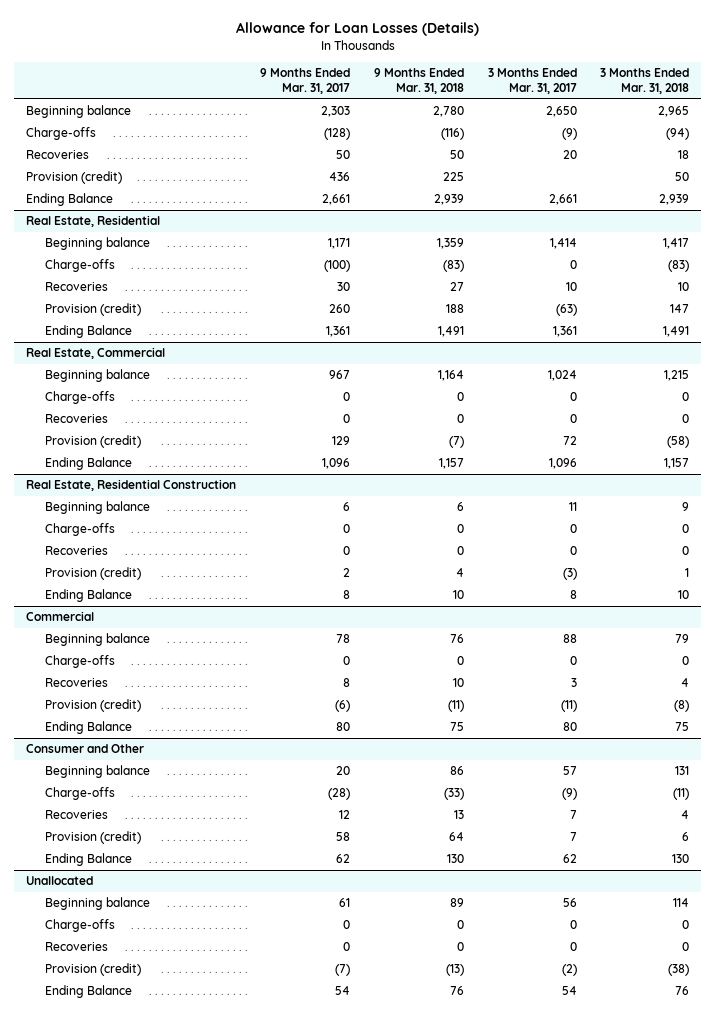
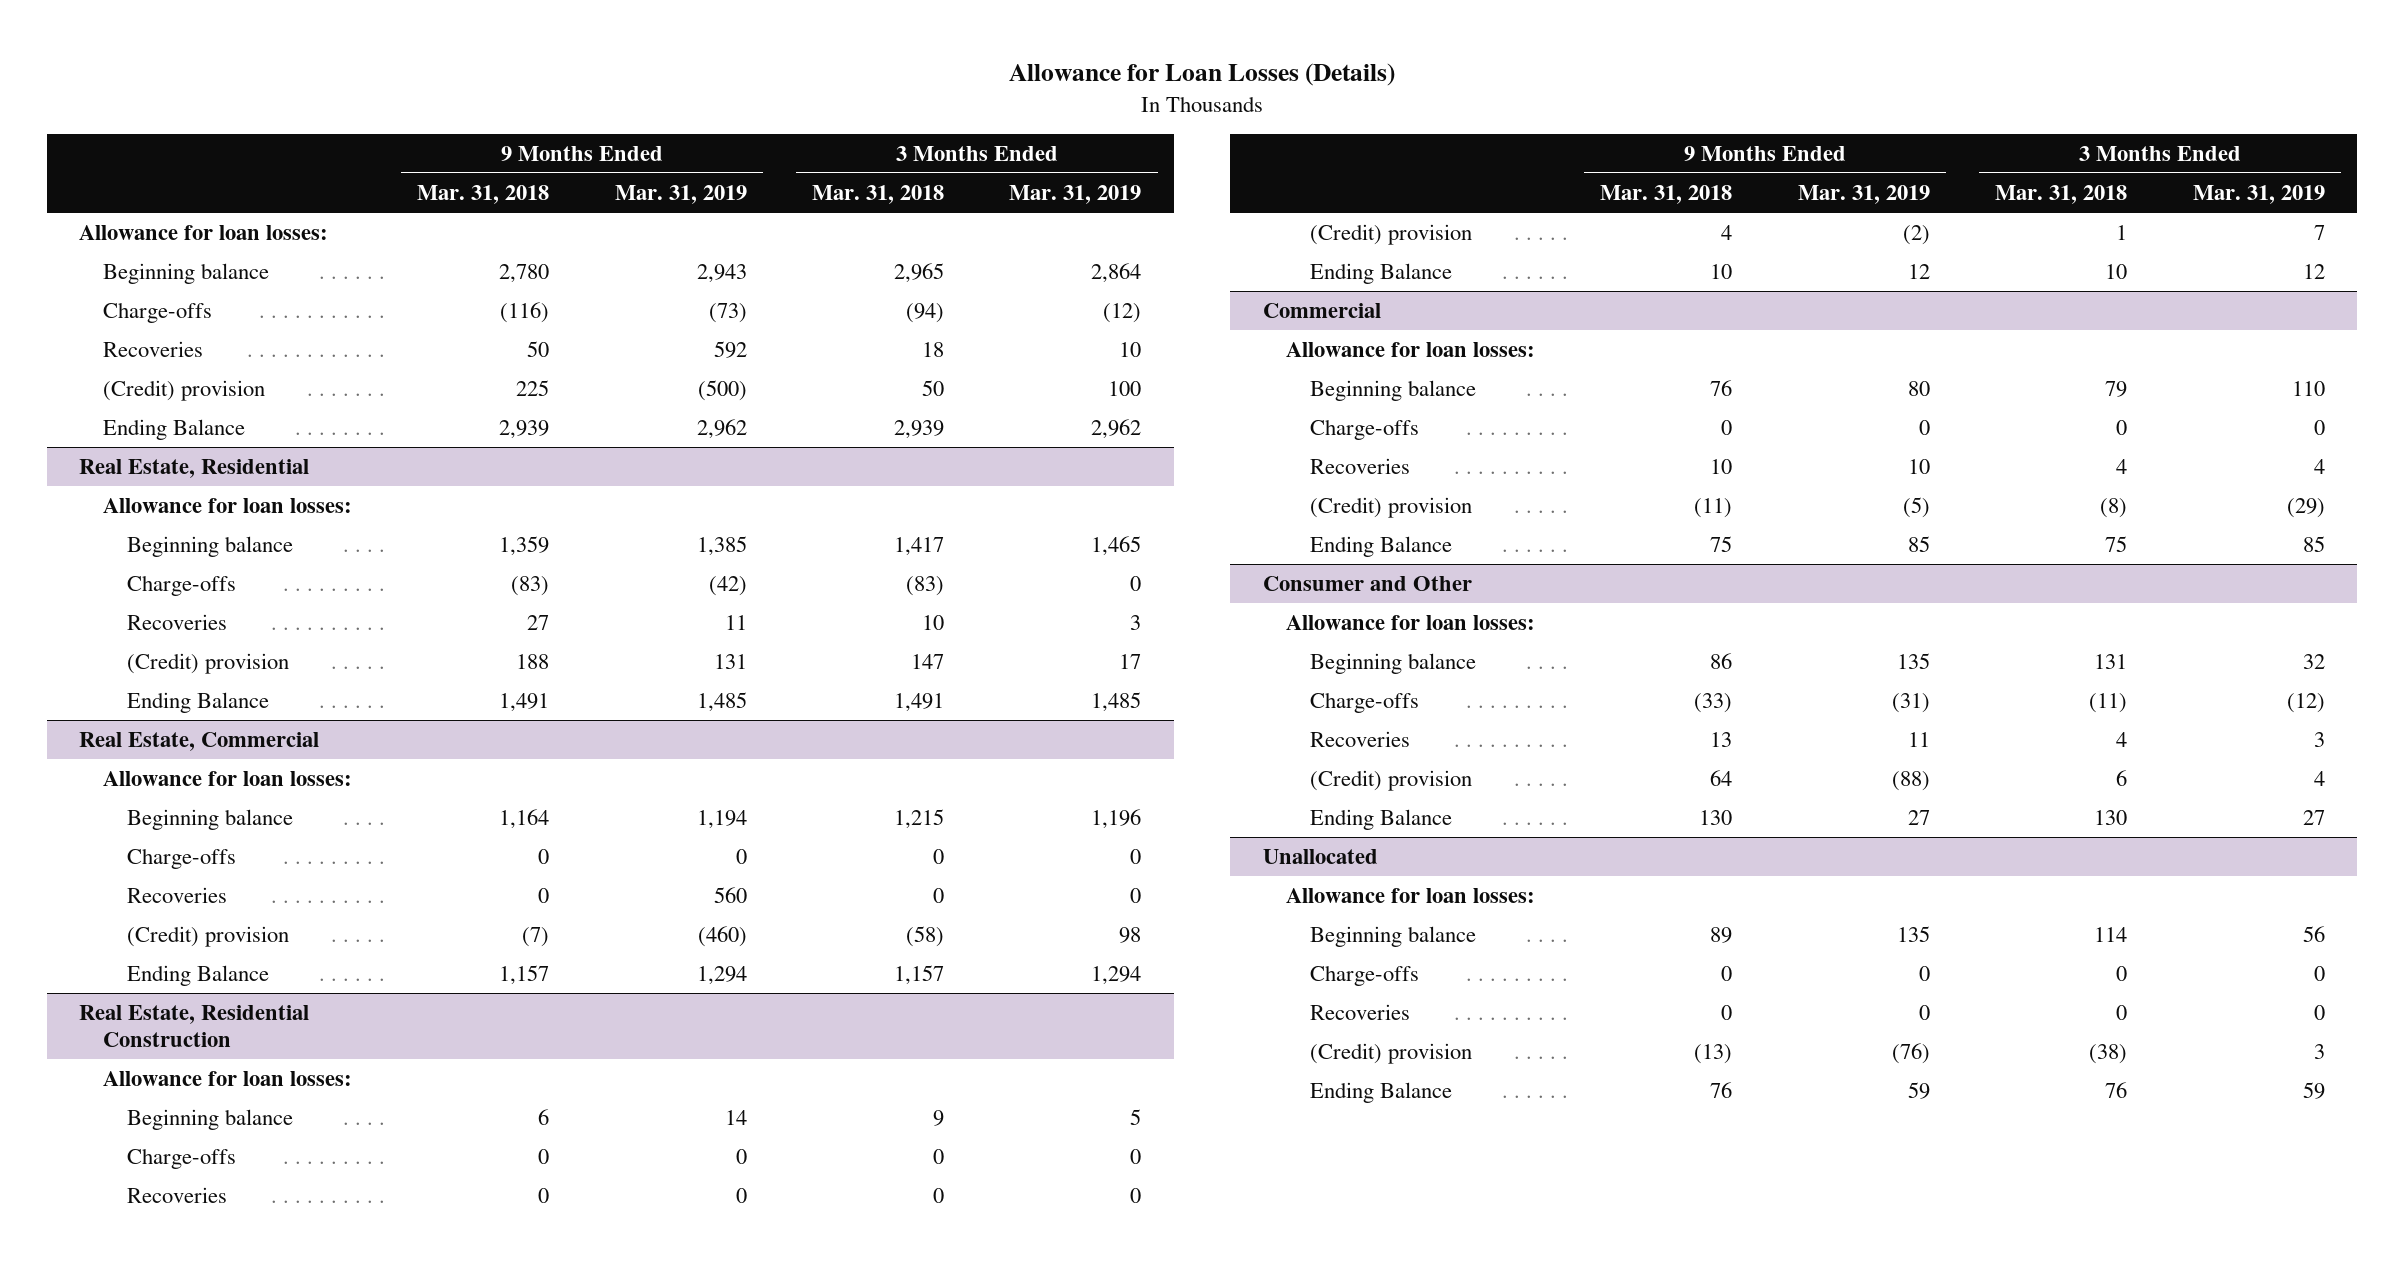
[259,68,350,94] 9 Months Ended Mar. 31, 2017 -> none
[487,68,577,94] 3 Months Ended Mar. 31, 2017 -> none
none -> [614,184,747,204] Mar. 31, 2019
none -> [1009,184,1142,204] Mar. 31, 2019
none -> [79,224,329,240] Allowance for loan losses:
[26,171,123,185] Provision (credit) -> [103,379,266,401] (Credit) provision
none -> [103,497,353,513] Allowance for loan losses:
[44,303,141,317] Provision (credit) -> [126,652,289,674] (Credit) provision
none -> [103,770,353,786] Allowance for loan losses:
[44,435,141,449] Provision (credit) -> [126,925,289,947] (Credit) provision
none -> [103,1070,353,1086] Allowance for loan losses:
[44,567,141,581] Provision (credit) -> [1309,223,1472,245] (Credit) provision
none -> [1286,341,1536,357] Allowance for loan losses:
[44,699,141,713] Provision (credit) -> [1309,496,1472,518] (Credit) provision
none -> [1286,614,1536,630] Allowance for loan losses:
[44,831,141,845] Provision (credit) -> [1309,769,1472,791] (Credit) provision
none -> [1286,887,1536,903] Allowance for loan losses:
[44,963,141,977] Provision (credit) -> [1309,1042,1472,1064] (Credit) provision

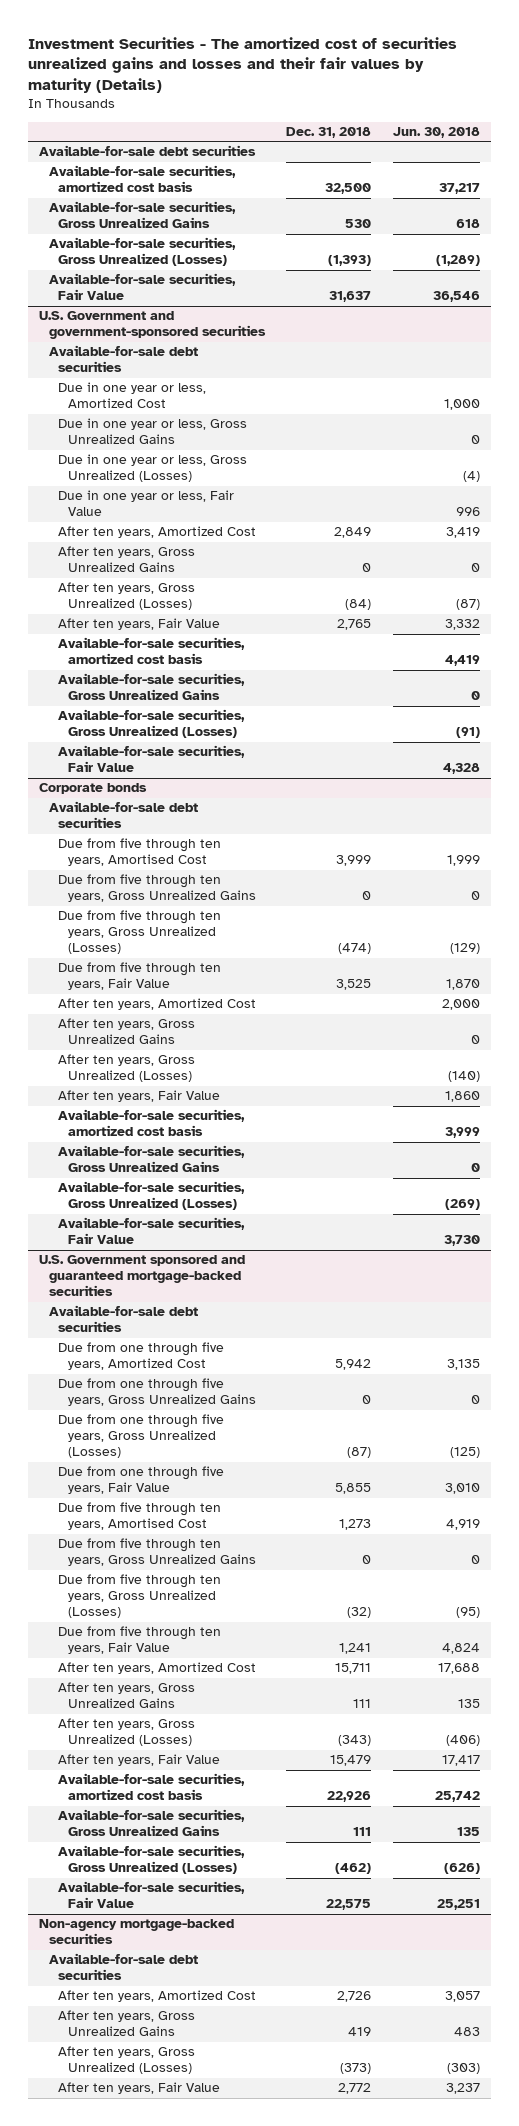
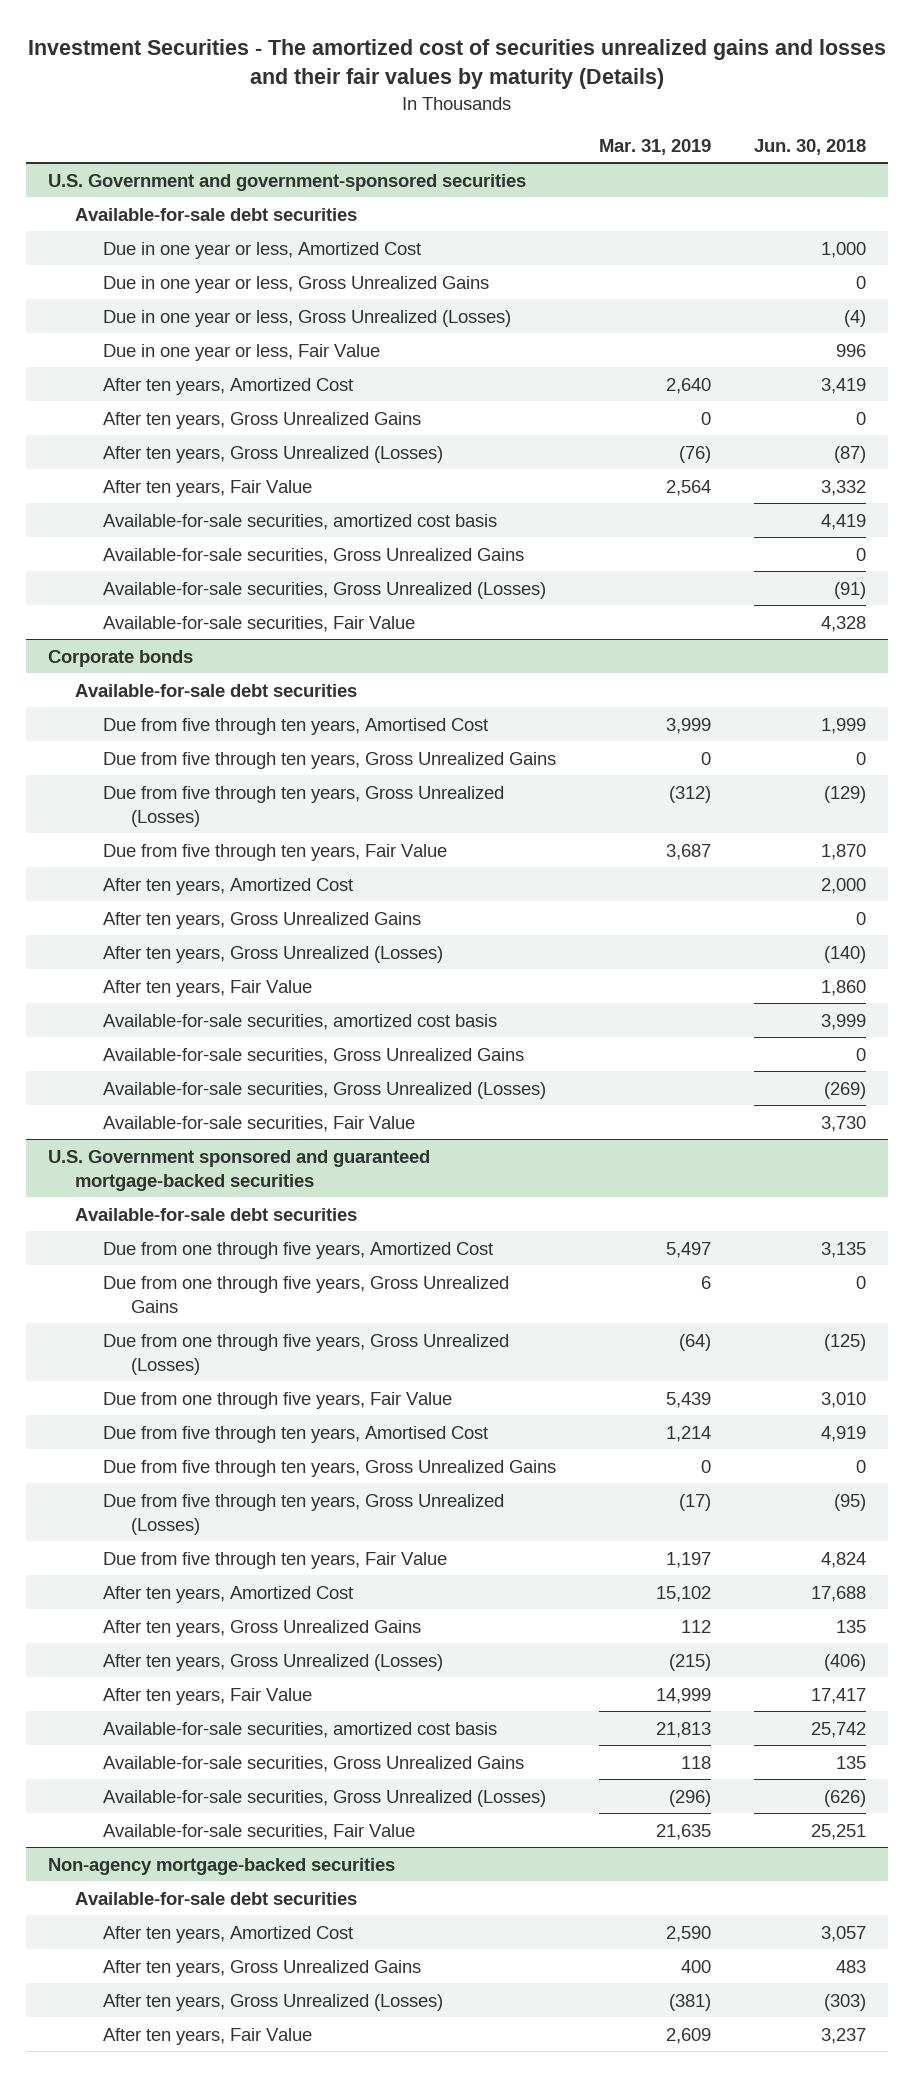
[286,126,372,138] Dec. 31, 2018 -> none
none -> [599,138,712,155] Mar. 31, 2019
[38,145,256,157] Available-for-sale debt securities -> none
[48,165,236,193] Available-for-sale securities, amortized cost basis -> none
[48,201,236,229] Available-for-sale securities, Gross Unrealized Gains -> none
[48,237,236,267] Available-for-sale securities, Gross Unrealized (Losses) -> none
[48,273,236,301] Available-for-sale securities, Fair Value -> none

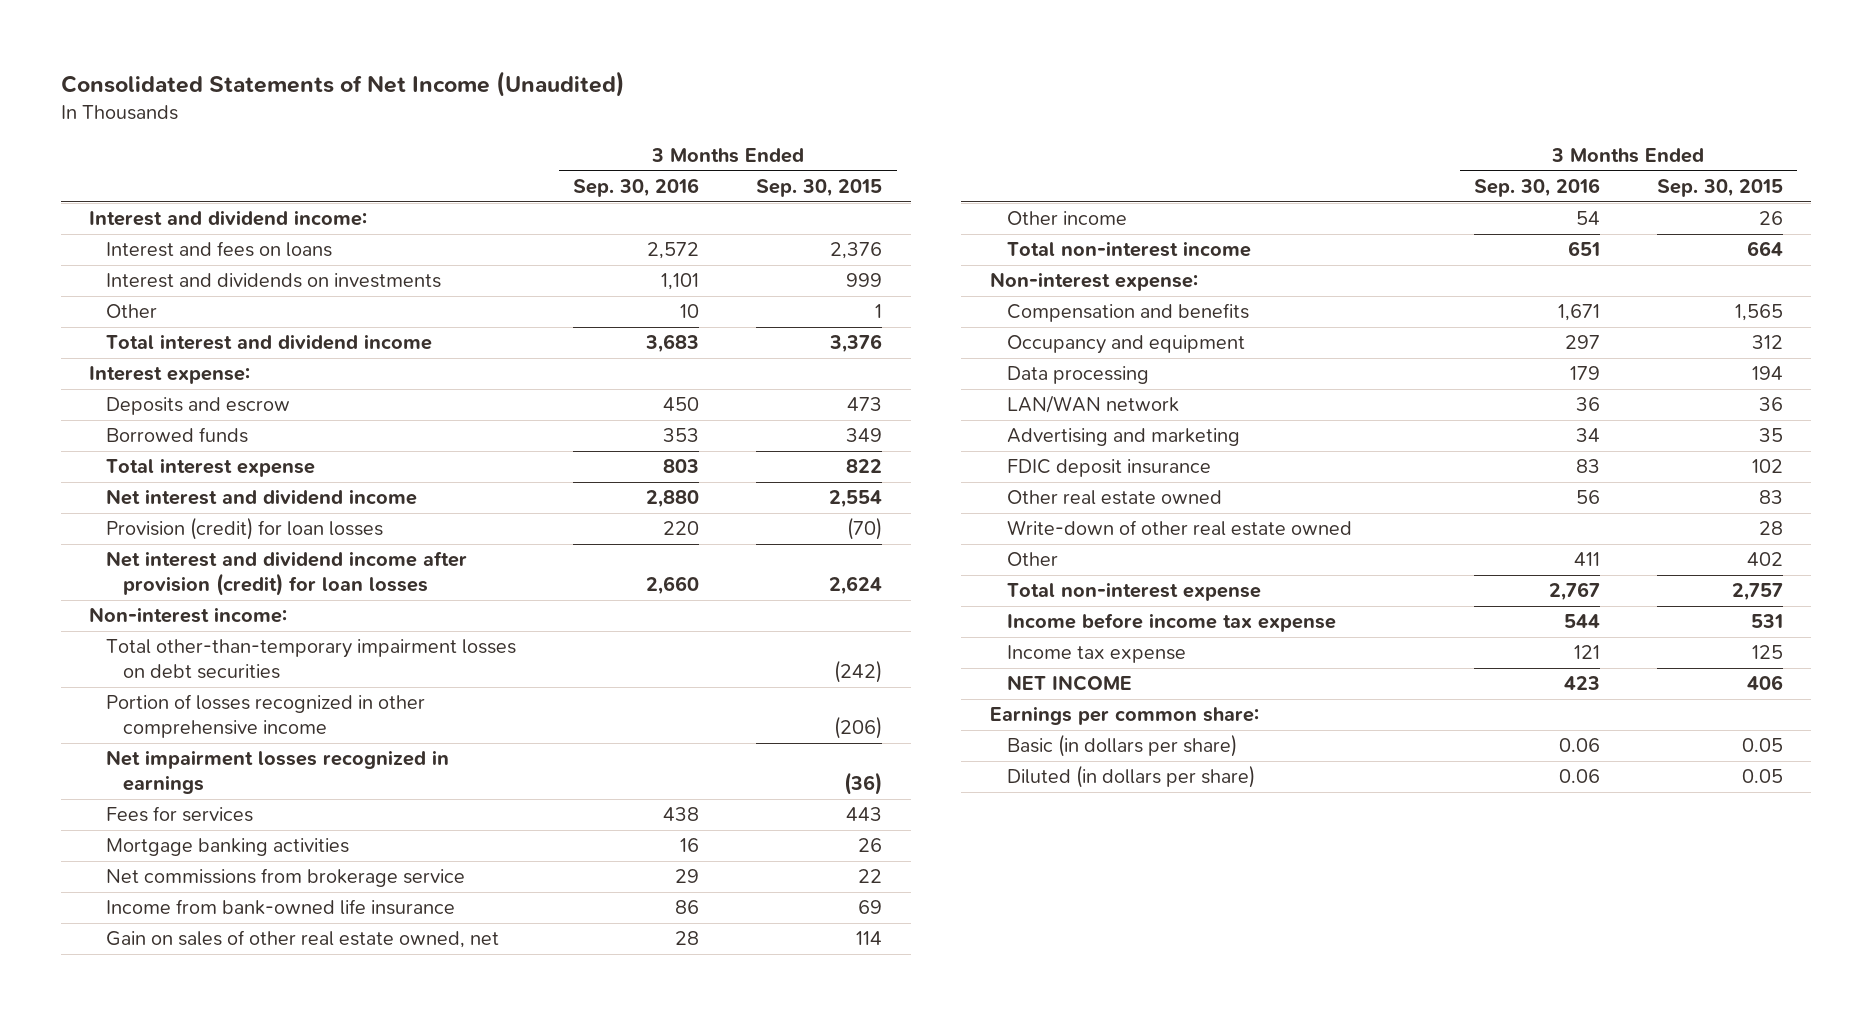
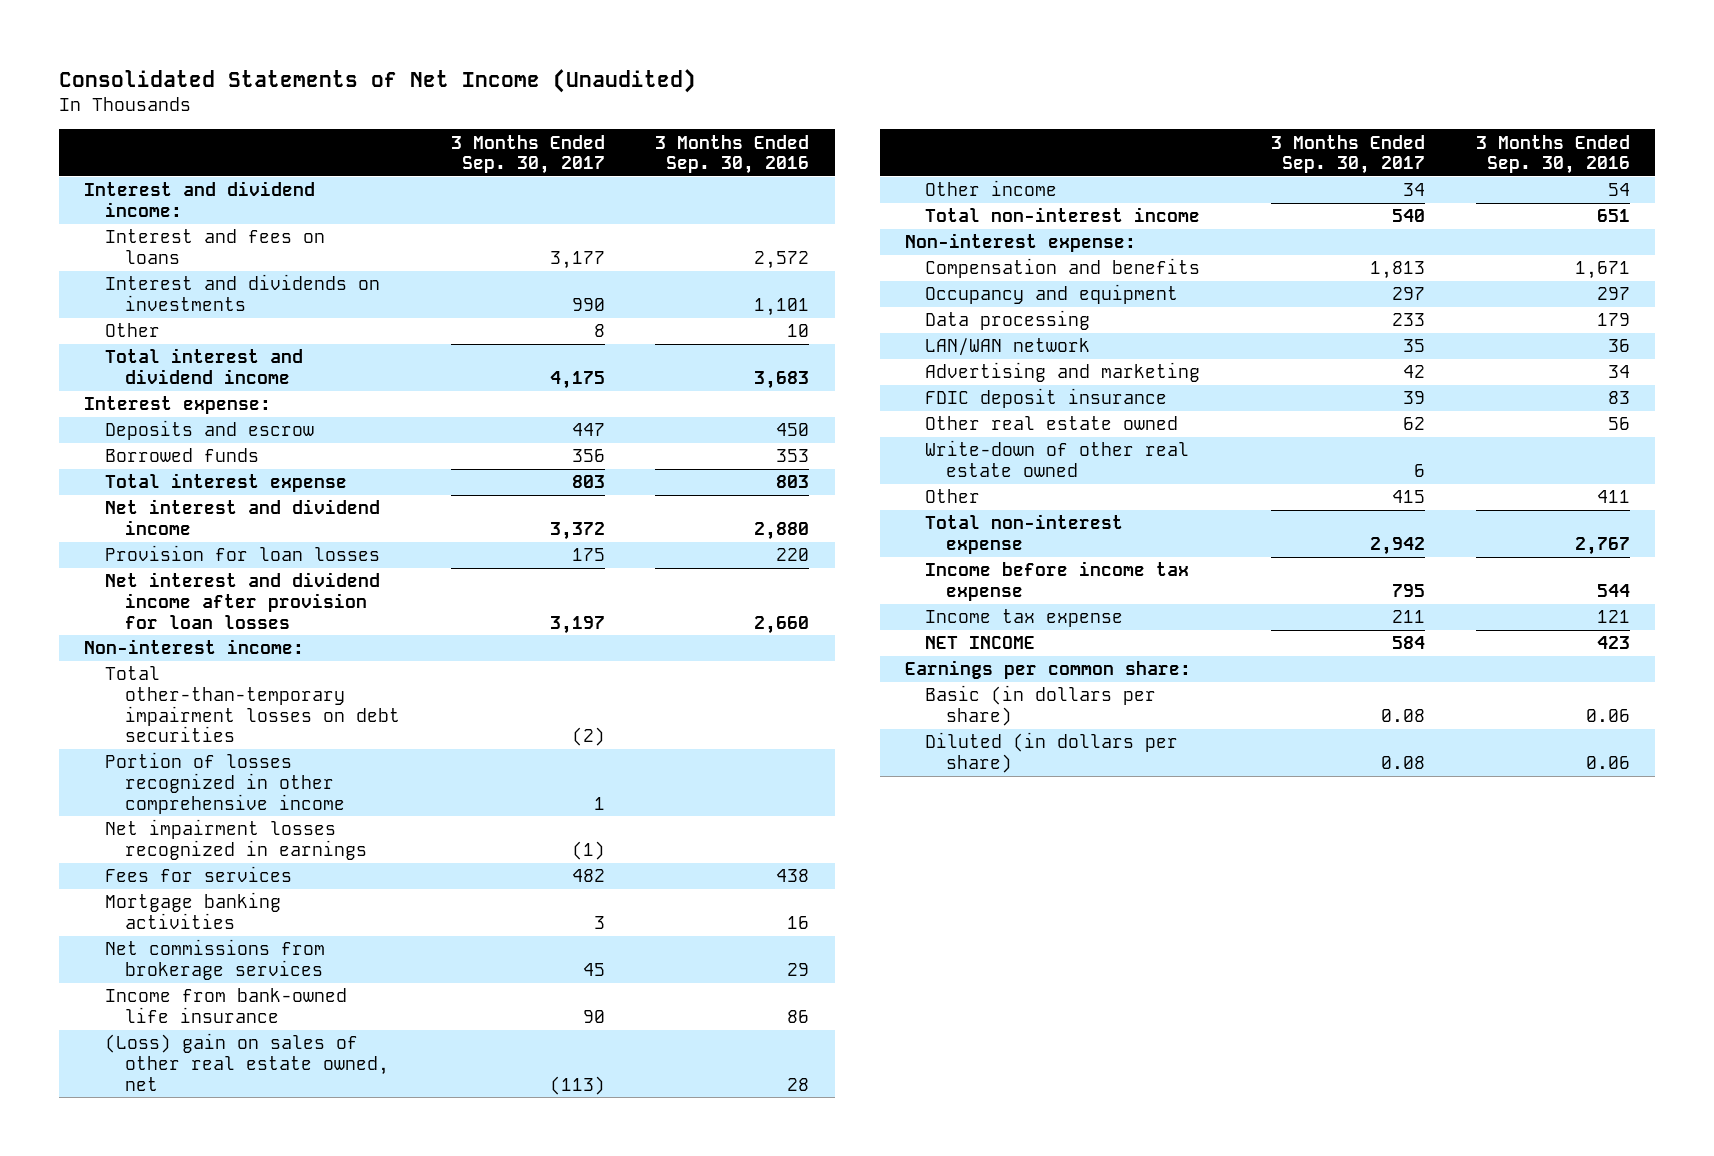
[756,178,883,197] Sep. 30, 2015 -> none
none -> [450,134,605,175] 3 Months Ended Sep. 30, 2017
[106,517,384,541] Provision (credit) for loan losses -> [104,545,380,562] Provision for loan losses
[106,551,468,597] Net interest and dividend income after provision (credit) for loan losses -> [104,572,380,629] Net interest and dividend income after provision for loan losses
[106,868,466,888] Net commissions from brokerage service -> [104,939,325,980] Net commissions from brokerage services
[106,930,500,949] Gain on sales of other real estate owned, net -> [104,1033,390,1091] (Loss) gain on sales of other real estate owned, net

